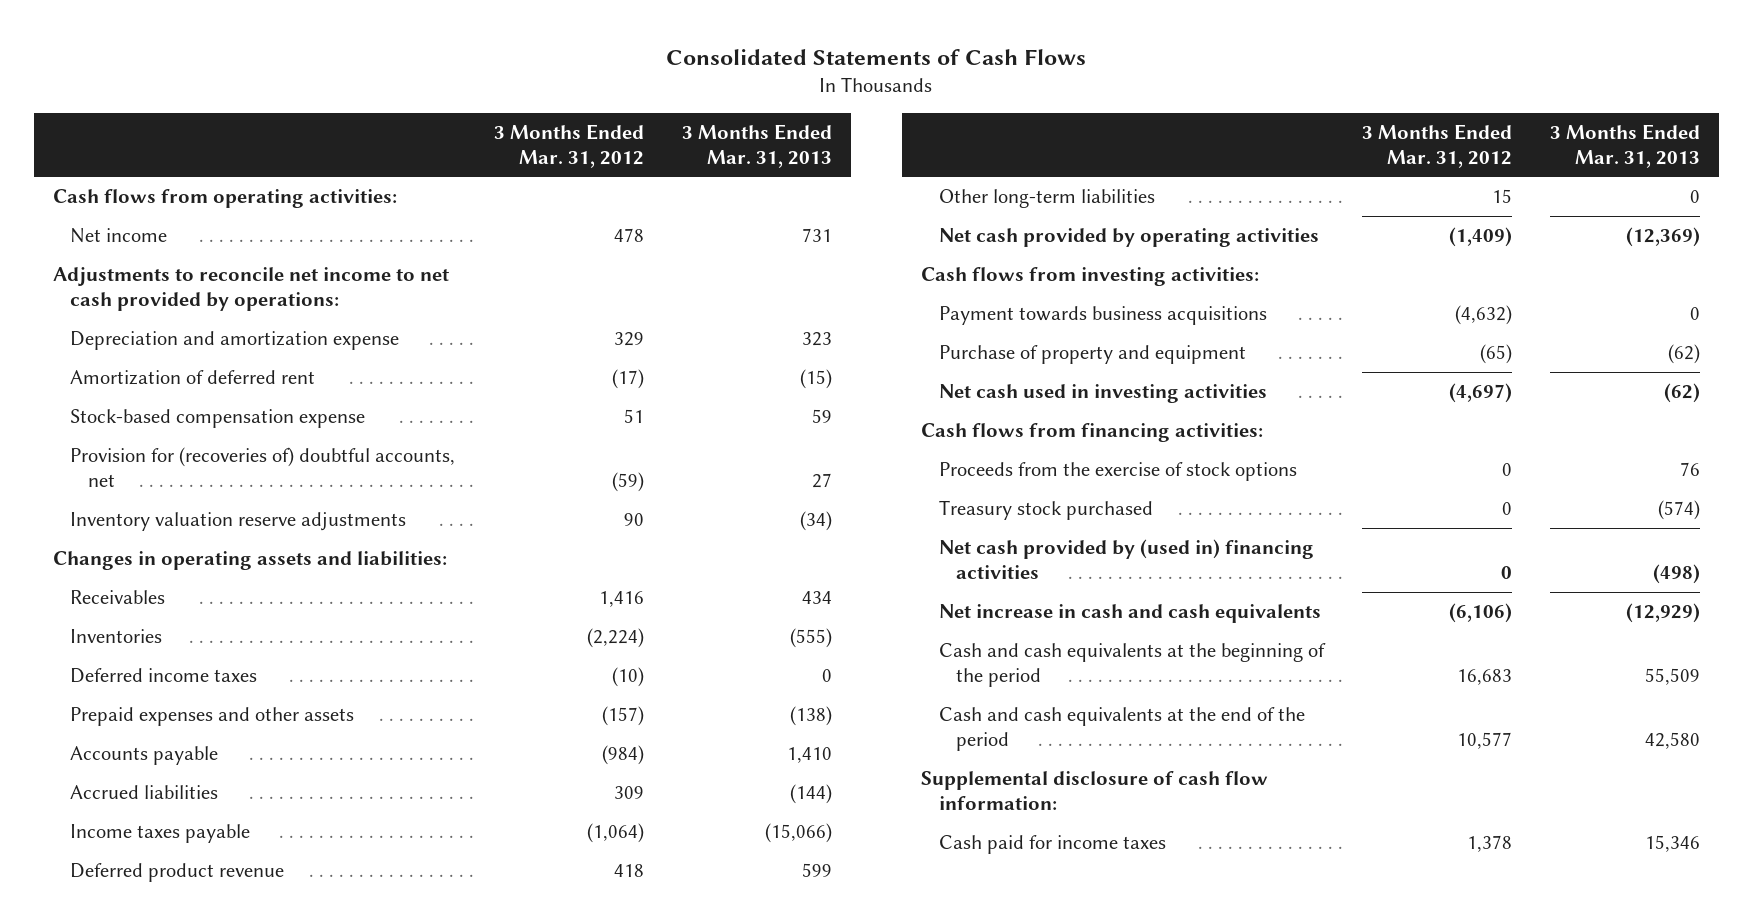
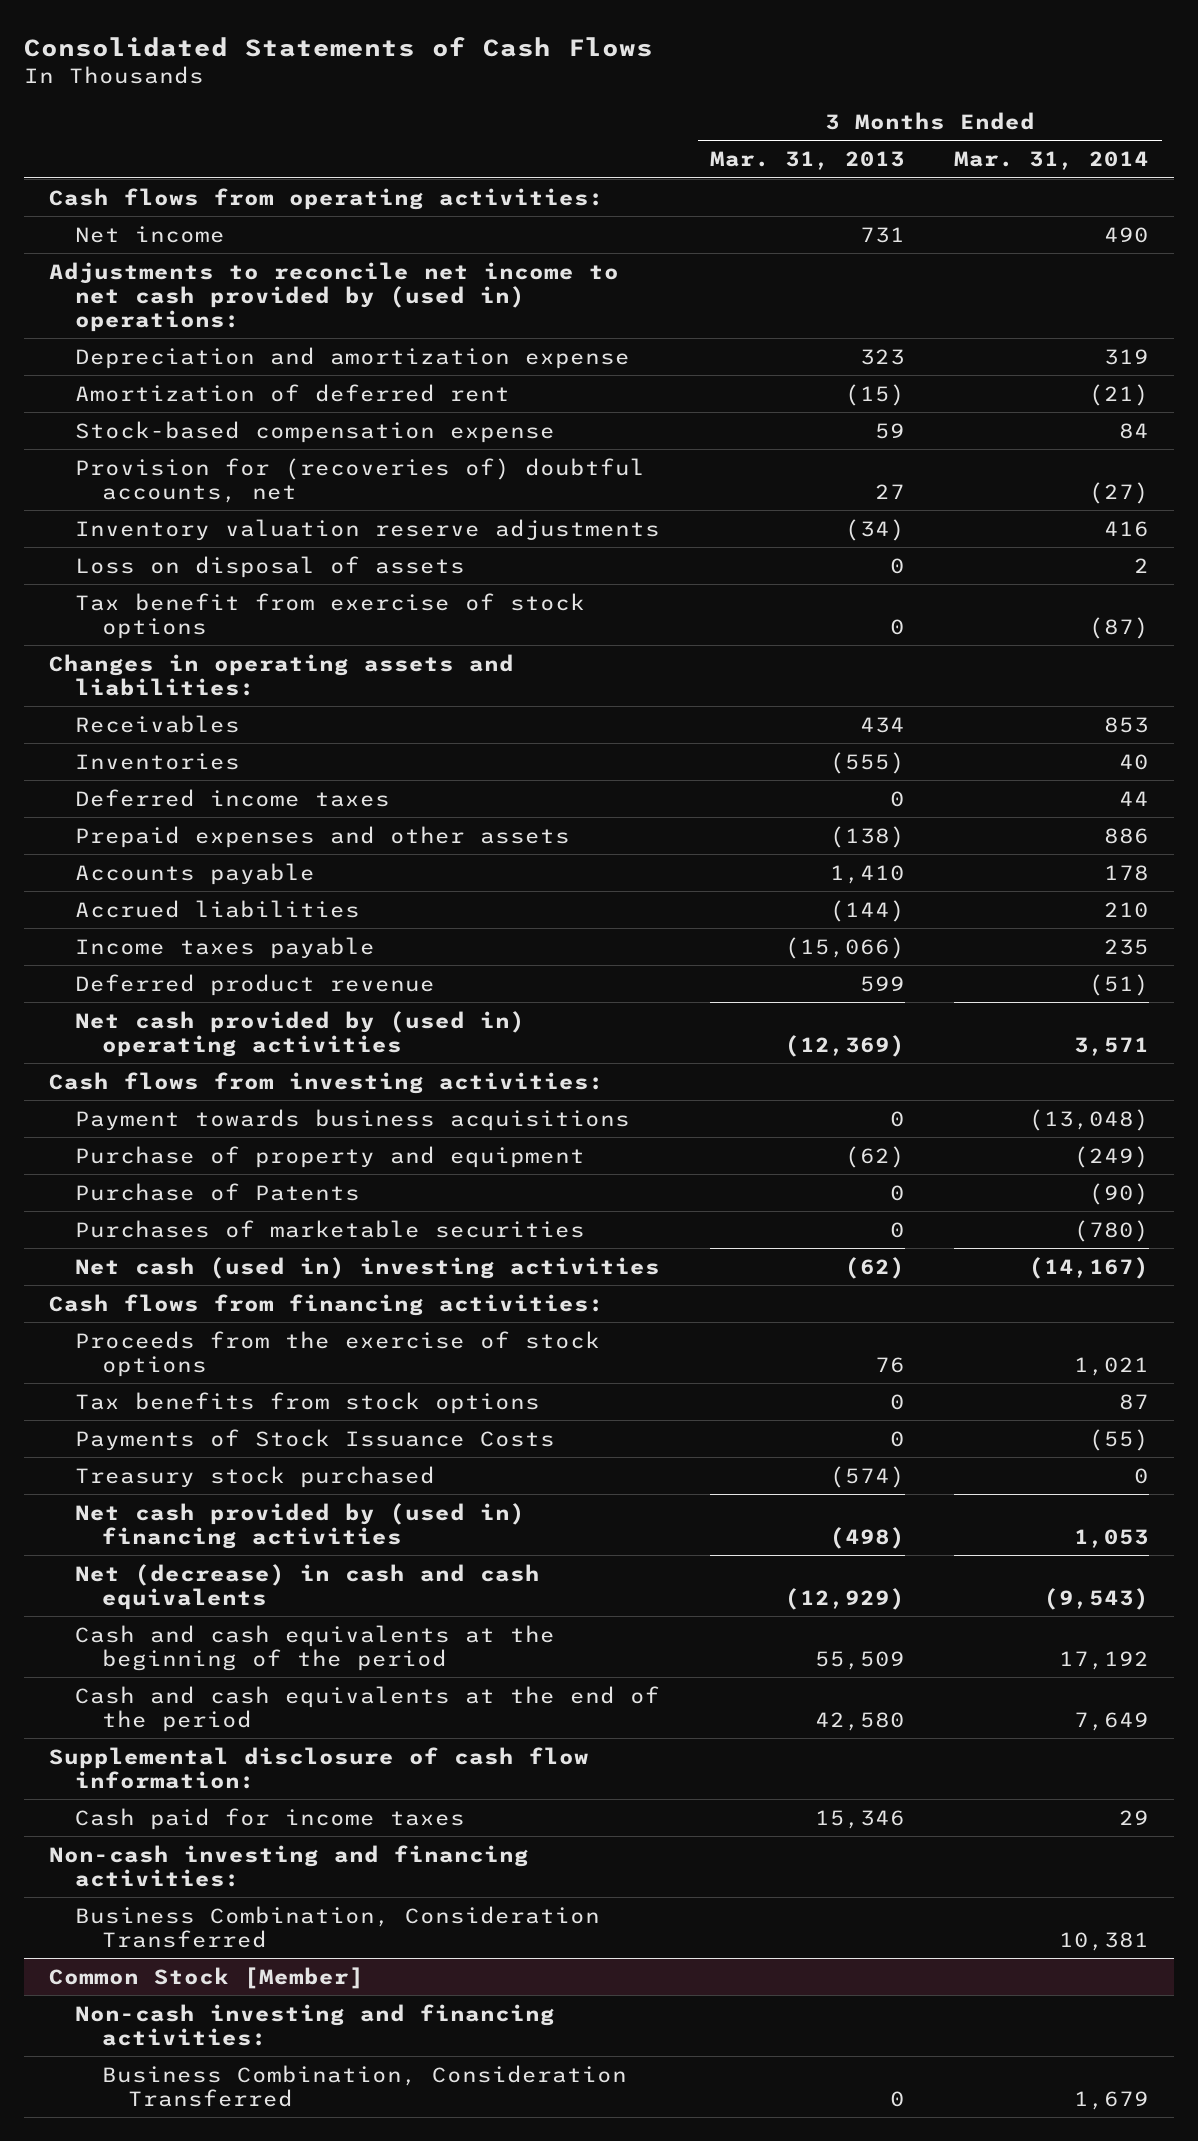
[493,123,644,168] 3 Months Ended Mar. 31, 2012 -> none
none -> [954,151,1150,171] Mar. 31, 2014
[52,267,449,311] Adjustments to reconcile net income to net cash provided by operations: -> [49,261,620,332] Adjustments to reconcile net income to net cash provided by (used in) operations:
none -> [75,555,466,578] Loss on disposal of assets
none -> [75,592,586,639] Tax benefit from exercise of stock options
[938,189,1155,209] Other long-term liabilities -> none
[938,228,1319,248] Net cash provided by operating activities -> [75,1010,526,1057] Net cash provided by (used in) operating activities
none -> [75,1182,361,1201] Purchase of Patents
none -> [75,1219,586,1238] Purchases of marketable securities
[938,384,1267,404] Net cash used in investing activities -> [75,1256,661,1279] Net cash (used in) investing activities
none -> [75,1391,541,1414] Tax benefits from stock options
none -> [75,1428,556,1451] Payments of Stock Issuance Costs
[938,604,1321,624] Net increase in cash and cash equivalents -> [75,1563,541,1610] Net (decrease) in cash and cash equivalents
none -> [49,1844,530,1887] Non-cash investing and financing activities:
none -> [75,1905,601,1948] Business Combination, Consideration Transferred
none -> [49,1966,365,1989] Common Stock [Member]
none -> [75,2003,556,2046] Non-cash investing and financing activities:
none -> [101,2064,627,2107] Business Combination, Consideration Transferred

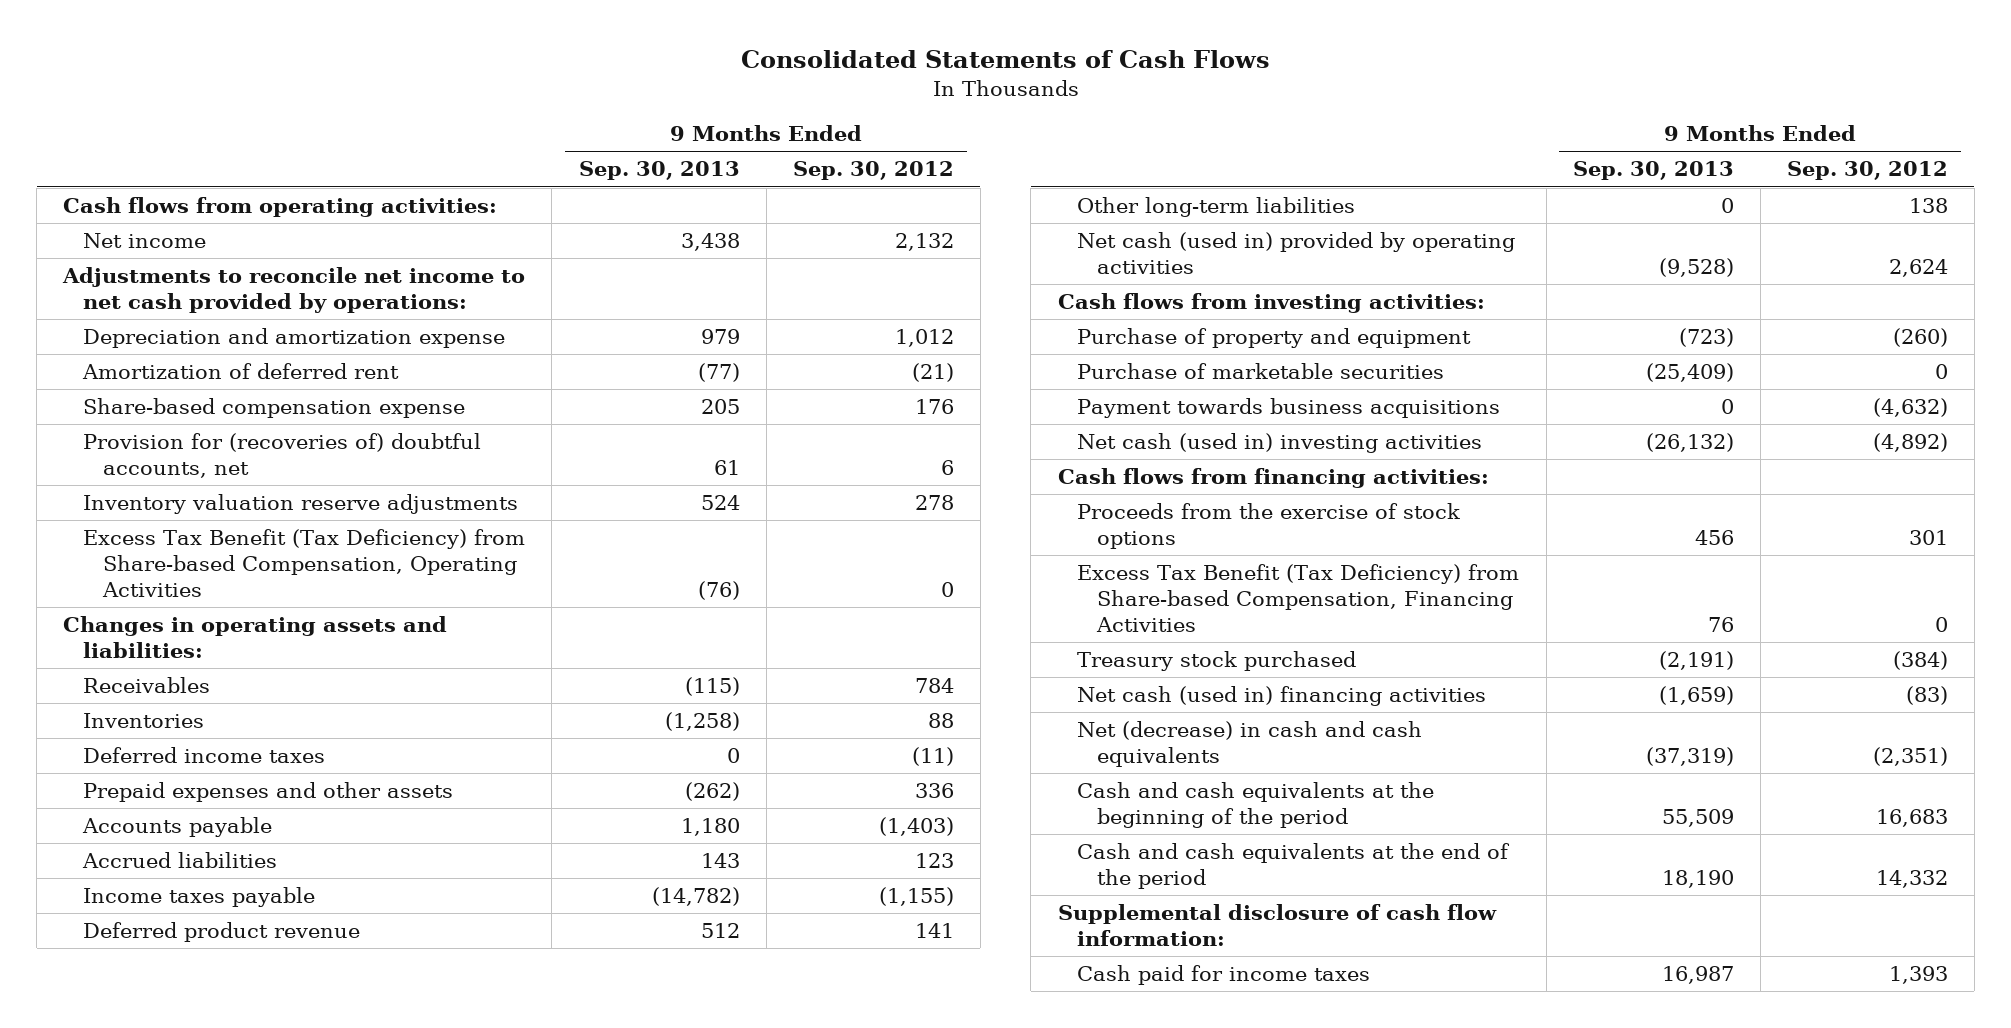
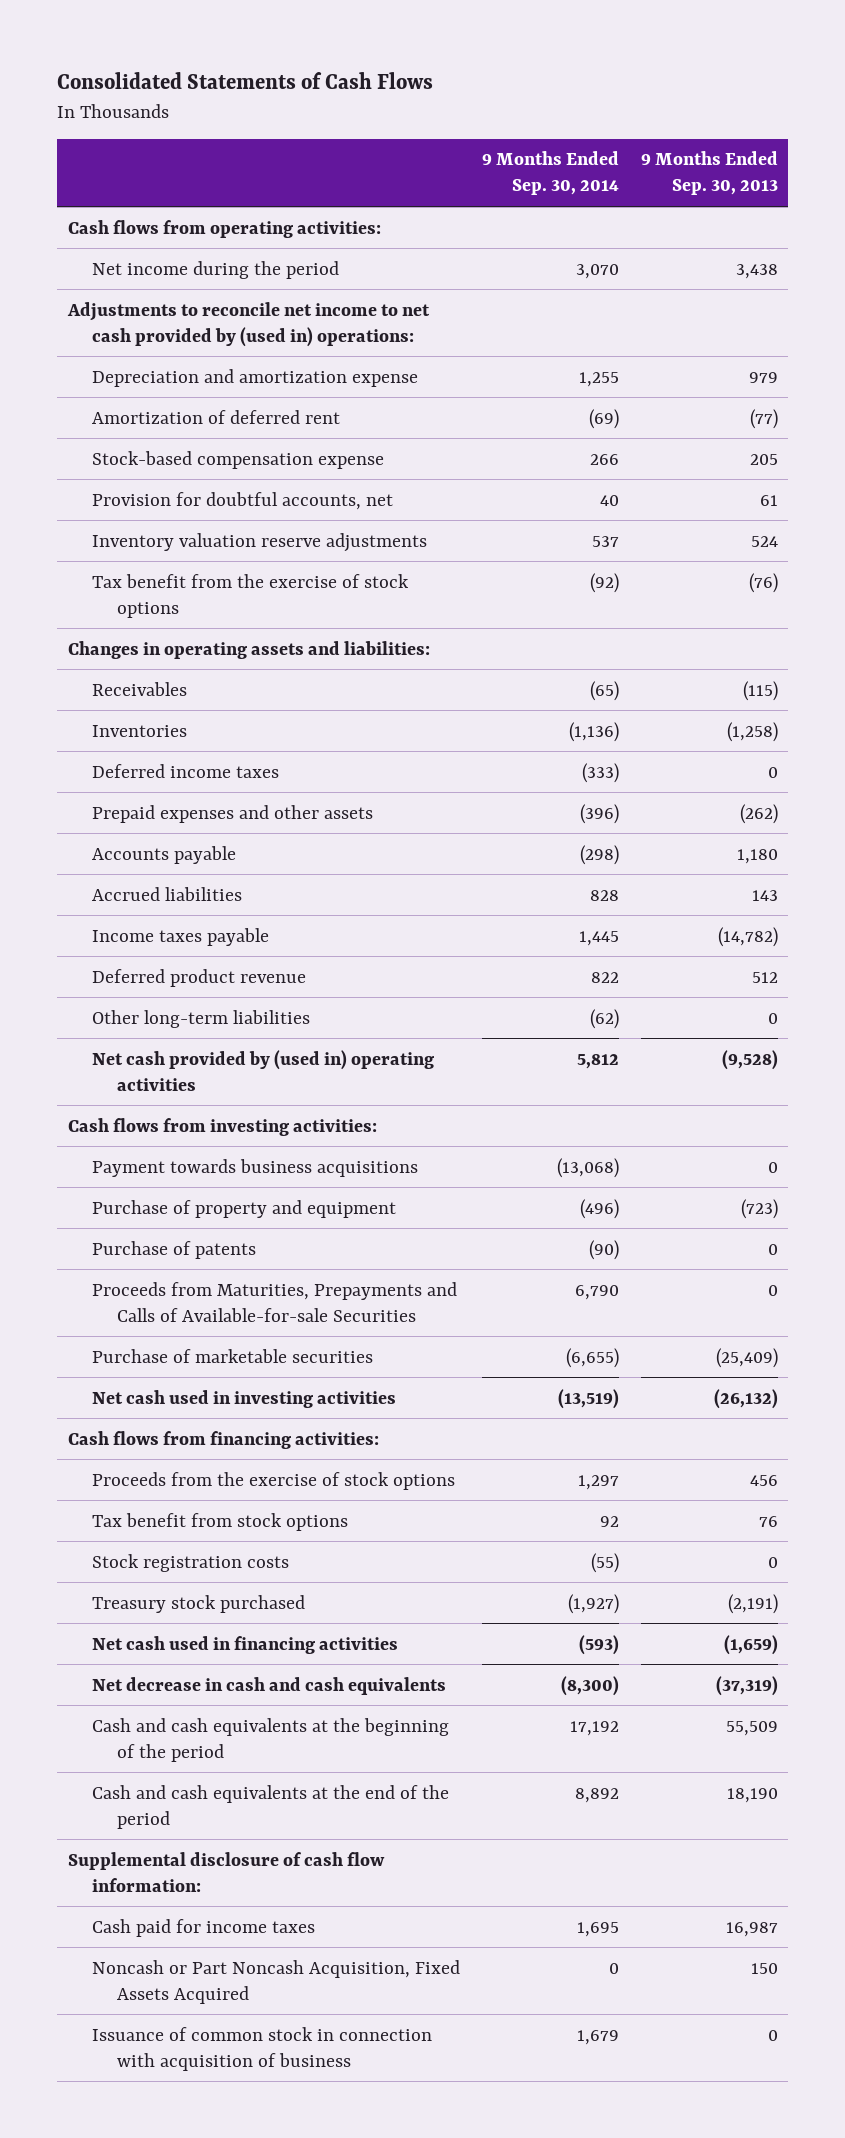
[792,161,954,181] Sep. 30, 2012 -> none
none -> [481,151,619,196] 9 Months Ended Sep. 30, 2014
[83,233,207,249] Net income -> [92,260,340,279] Net income during the period
[62,267,526,314] Adjustments to reconcile net income to net cash provided by operations: -> [66,301,430,347] Adjustments to reconcile net income to net cash provided by (used in) operations:
[83,398,466,419] Share-based compensation expense -> [92,450,385,469] Stock-based compensation expense
[83,433,482,479] Provision for (recoveries of) doubtful accounts, net -> [92,491,394,510] Provision for doubtful accounts, net
[83,529,526,598] Excess Tax Benefit (Tax Deficiency) from Share-based Compensation, Operating Activities -> [92,573,410,618] Tax benefit from the exercise of stock options
[1077,232,1516,275] Net cash (used in) provided by operating activities -> [92,1049,435,1091] Net cash provided by (used in) operating activities
[1077,398,1501,419] Payment towards business acquisitions -> [92,1158,419,1177] Payment towards business acquisitions
none -> [92,1240,257,1259] Purchase of patents
none -> [92,1281,458,1322] Proceeds from Maturities, Prepayments and Calls of Available-for-sale Securities
[1077,433,1483,454] Net cash (used in) investing activities -> [92,1389,397,1408] Net cash used in investing activities
[1077,564,1520,633] Excess Tax Benefit (Tax Deficiency) from Share-based Compensation, Financing Activities -> [92,1512,349,1531] Tax benefit from stock options
none -> [92,1553,290,1572] Stock registration costs
[1077,686,1487,707] Net cash (used in) financing activities -> [92,1635,399,1654] Net cash used in financing activities
[1077,721,1423,768] Net (decrease) in cash and cash equivalents -> [92,1676,447,1695] Net decrease in cash and cash equivalents
none -> [92,1959,461,2004] Noncash or Part Noncash Acquisition, Fixed Assets Acquired
none -> [92,2026,433,2071] Issuance of common stock in connection with acquisition of business

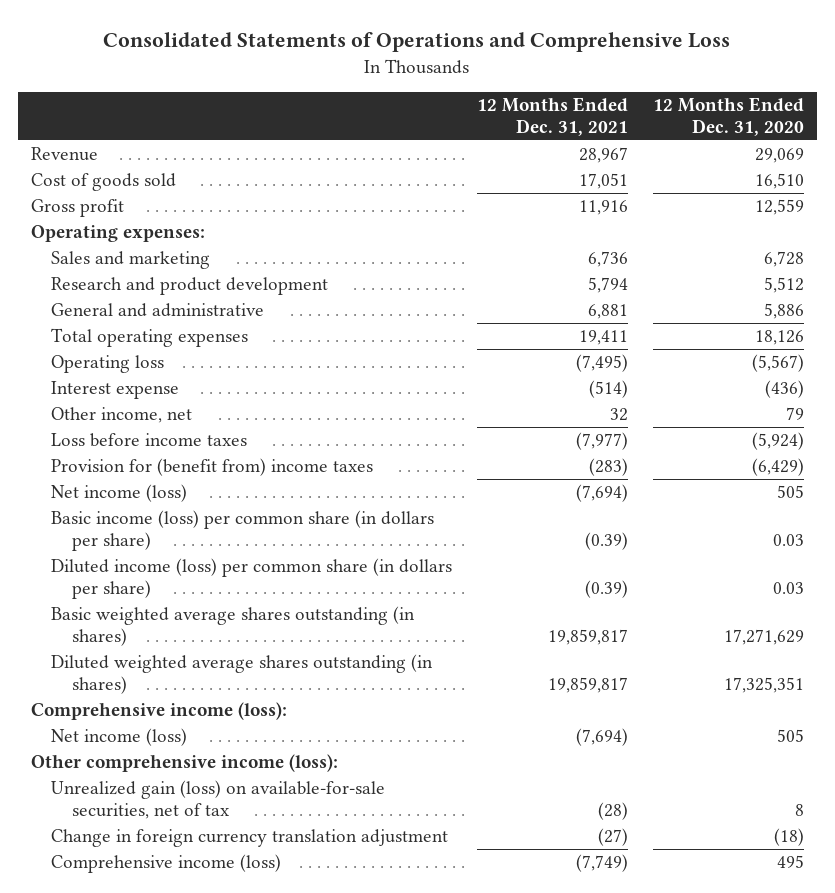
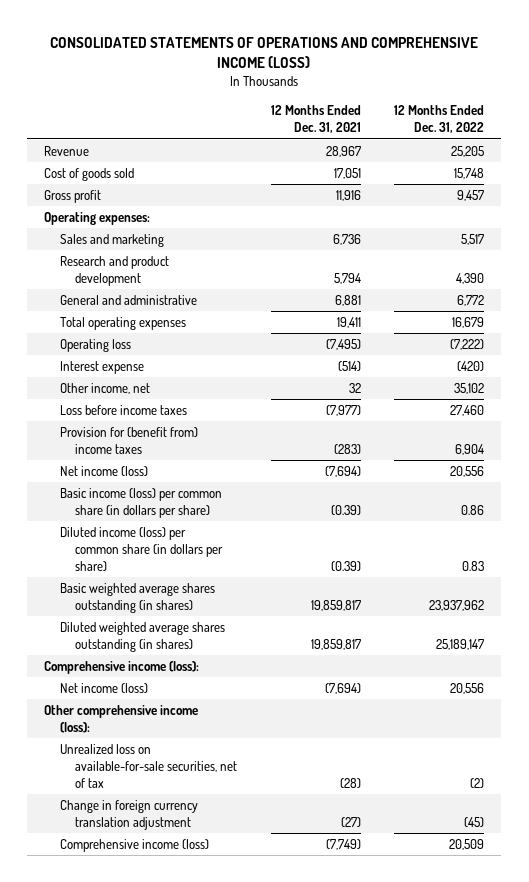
[103,32,731,53] Consolidated Statements of Operations and Comprehensive Loss -> [50,36,479,69] CONSOLIDATED STATEMENTS OF OPERATIONS AND COMPREHENSIVE INCOME (LOSS)
[653,96,805,136] 12 Months Ended Dec. 31, 2020 -> none
none -> [394,105,485,134] 12 Months Ended Dec. 31, 2022
[51,780,386,819] Unrealized gain (loss) on available-for-sale securities, net of tax -> [59,744,237,788] Unrealized loss on available-for-sale securities, net of tax

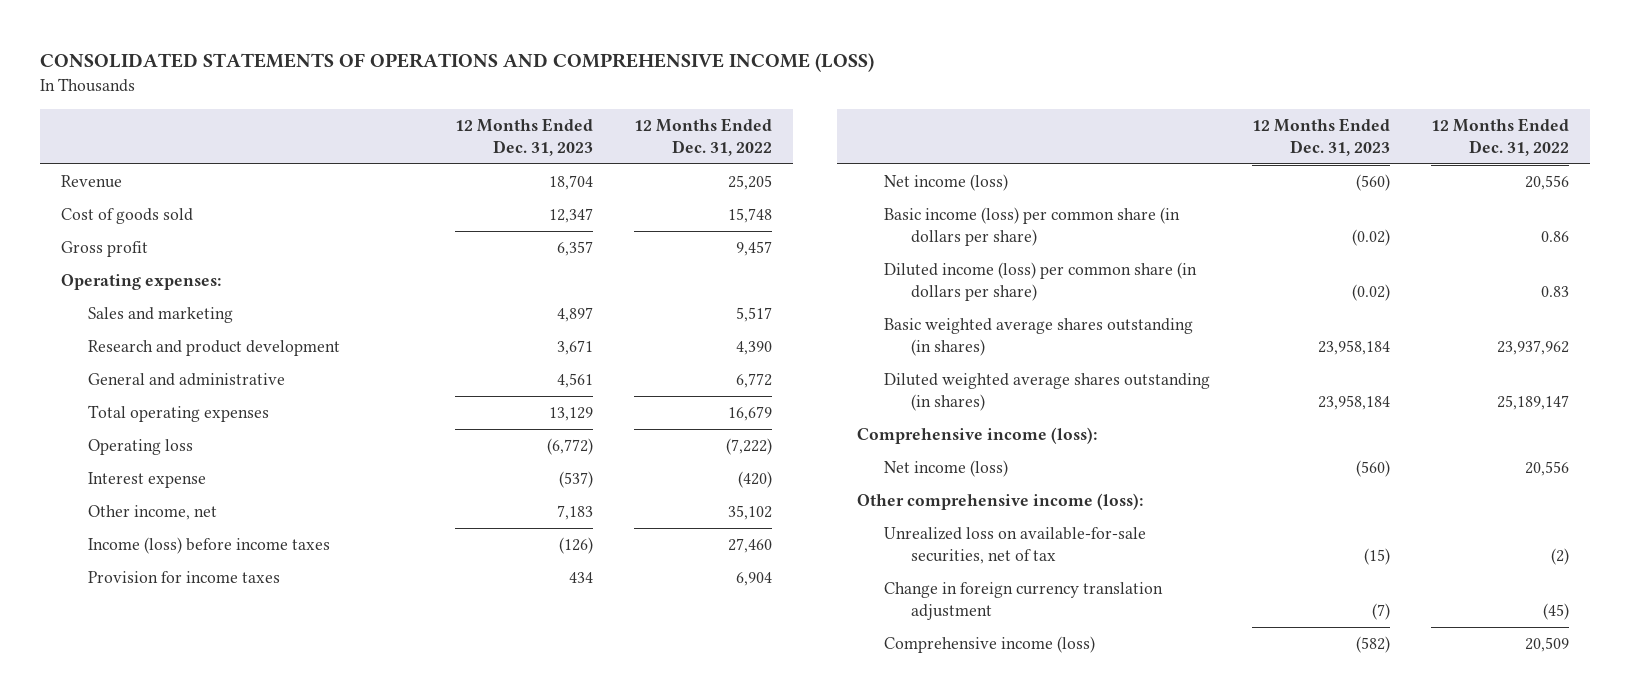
[270,105,361,134] 12 Months Ended Dec. 31, 2021 -> none
none -> [454,117,593,157] 12 Months Ended Dec. 31, 2023
[59,405,187,416] Loss before income taxes -> [87,537,330,555] Income (loss) before income taxes
[59,427,198,454] Provision for (benefit from) income taxes -> [87,571,280,584] Provision for income taxes

